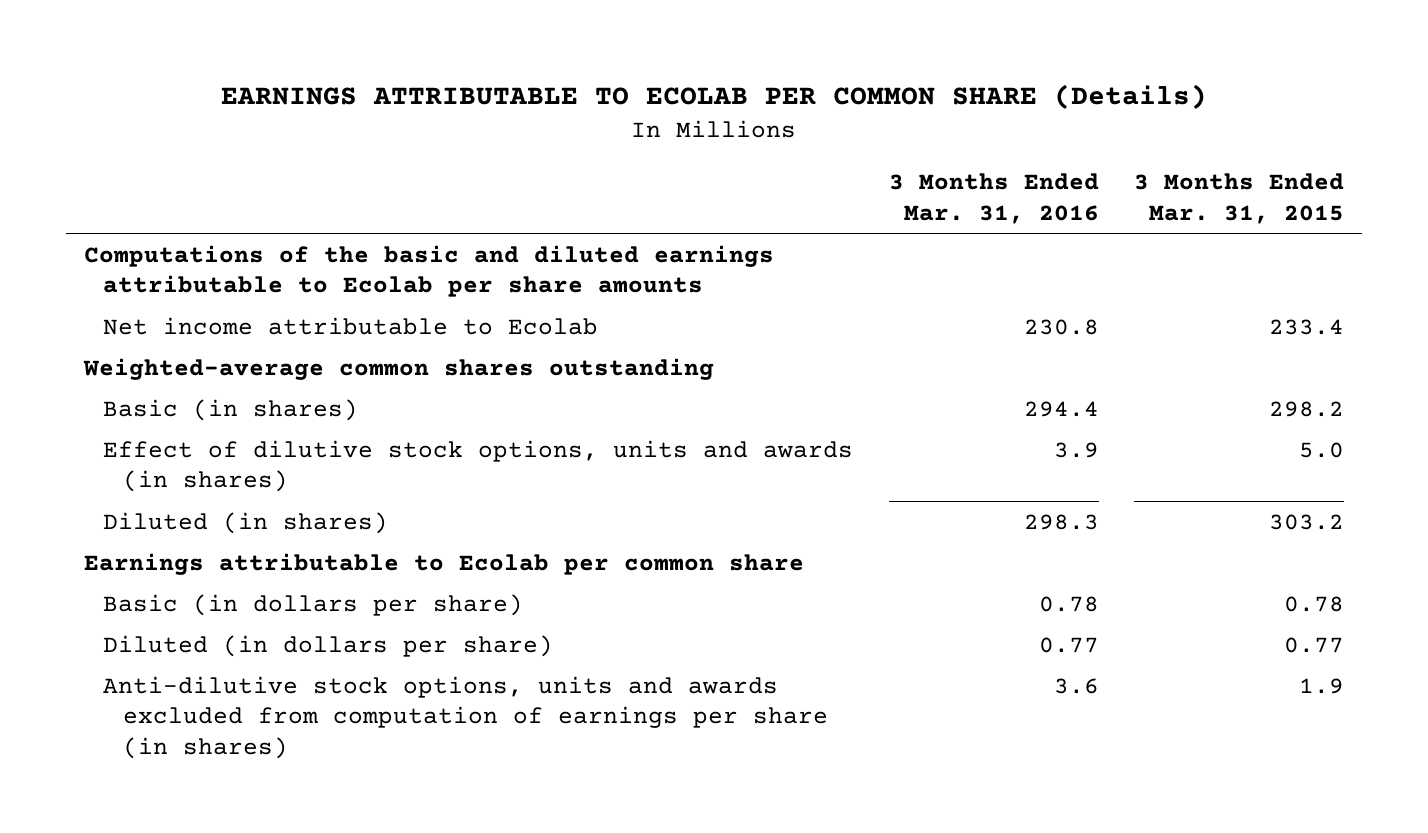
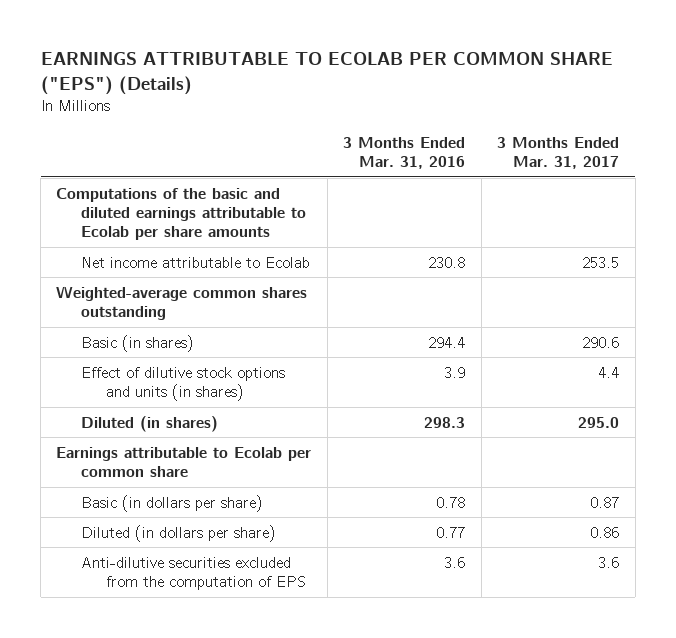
[220,84,1207,110] EARNINGS ATTRIBUTABLE TO ECOLAB PER COMMON SHARE (Details) -> [40,52,613,95] EARNINGS ATTRIBUTABLE TO ECOLAB PER COMMON SHARE ("EPS") (Details)
[1134,173,1345,225] 3 Months Ended Mar. 31, 2015 -> none
none -> [497,136,620,169] 3 Months Ended Mar. 31, 2017
[103,439,854,493] Effect of dilutive stock options, units and awards (in shares) -> [81,366,286,401] Effect of dilutive stock options and units (in shares)
[103,675,829,759] Anti-dilutive stock options, units and awards excluded from computation of earnings per share (in shares) -> [81,556,307,590] Anti-dilutive securities excluded from the computation of EPS

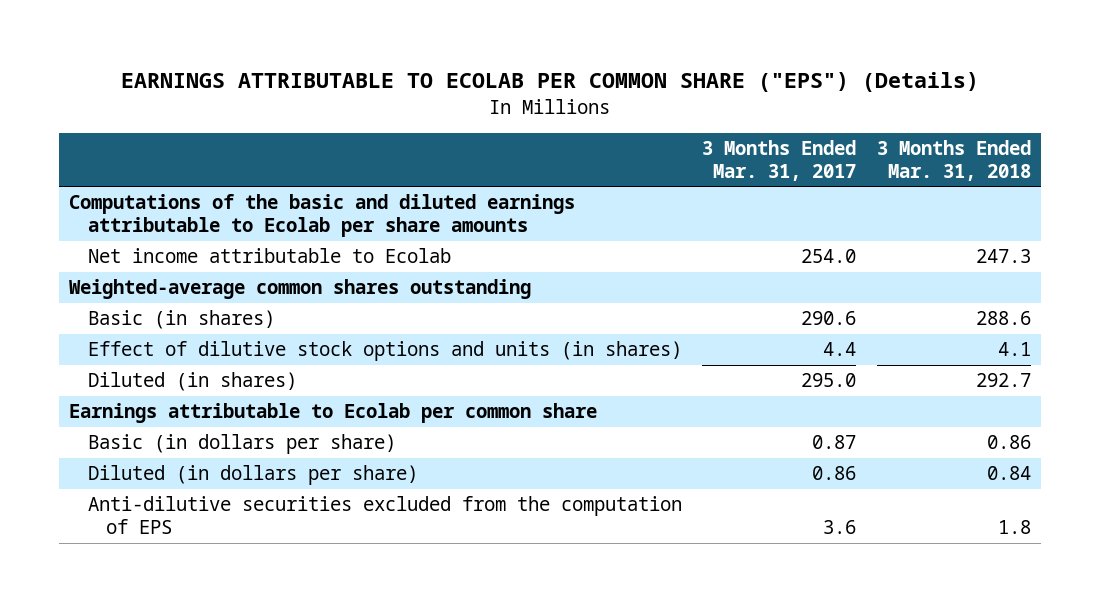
[343,136,466,169] 3 Months Ended Mar. 31, 2016 -> none
none -> [876,139,1031,181] 3 Months Ended Mar. 31, 2018
[582,256,620,268] 253.5 -> [801,249,857,264] 254.0

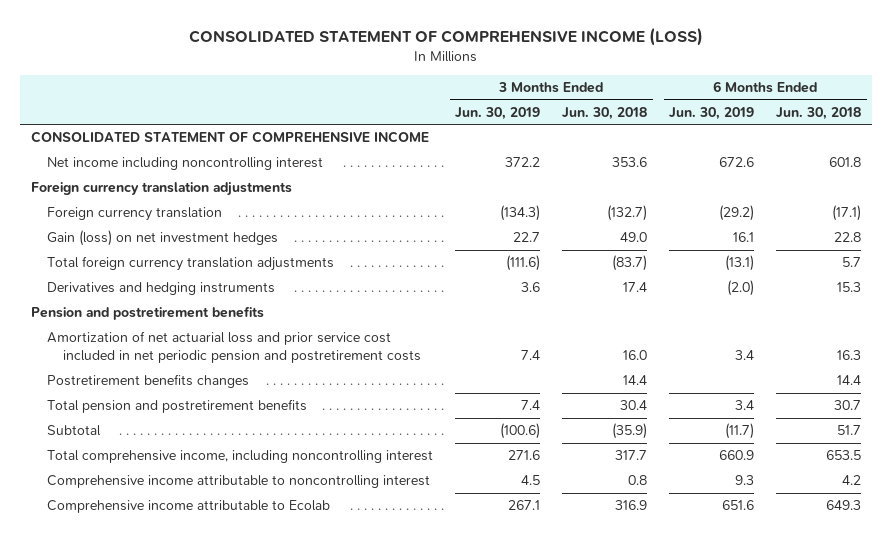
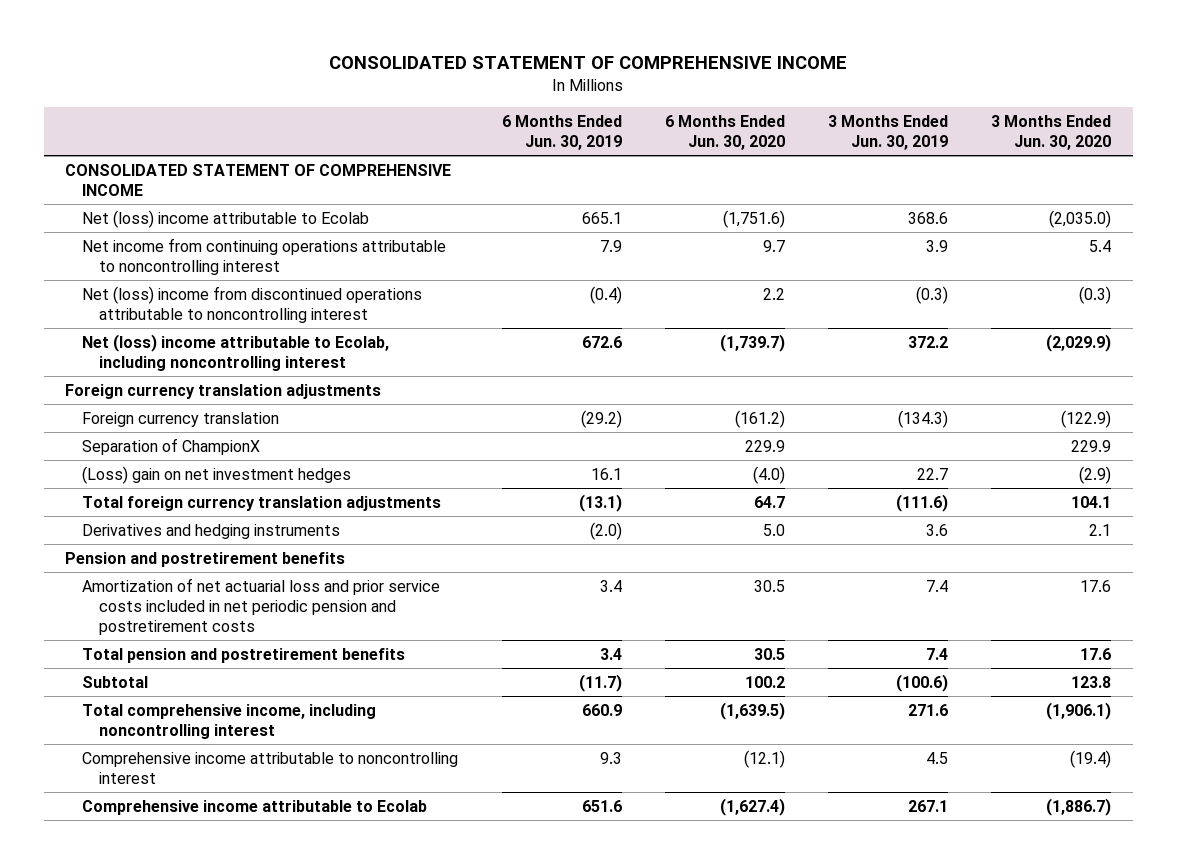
[189,27,704,46] CONSOLIDATED STATEMENT OF COMPREHENSIVE INCOME (LOSS) -> [329,56,848,70] CONSOLIDATED STATEMENT OF COMPREHENSIVE INCOME
[562,106,648,120] Jun. 30, 2018 -> none
[776,106,862,120] Jun. 30, 2018 -> none
none -> [664,114,785,150] 6 Months Ended Jun. 30, 2020
none -> [991,114,1112,150] 3 Months Ended Jun. 30, 2020
none -> [82,209,370,228] Net (loss) income attributable to Ecolab
none -> [82,237,447,275] Net income from continuing operations attributable to noncontrolling interest
none -> [82,285,423,323] Net (loss) income from discontinued operations attributable to noncontrolling interest
[46,157,323,171] Net income including noncontrolling interest -> [82,333,390,371] Net (loss) income attributable to Ecolab, including noncontrolling interest
none -> [82,437,261,455] Separation of ChampionX
[46,230,278,247] Gain (loss) on net investment hedges -> [82,465,352,484] (Loss) gain on net investment hedges
[46,374,249,389] Postretirement benefits changes -> none
[46,331,422,364] Amortization of net actuarial loss and prior service cost included in net periodic pension and postretirement costs -> [82,577,441,635] Amortization of net actuarial loss and prior service costs included in net periodic pension and postretirement costs

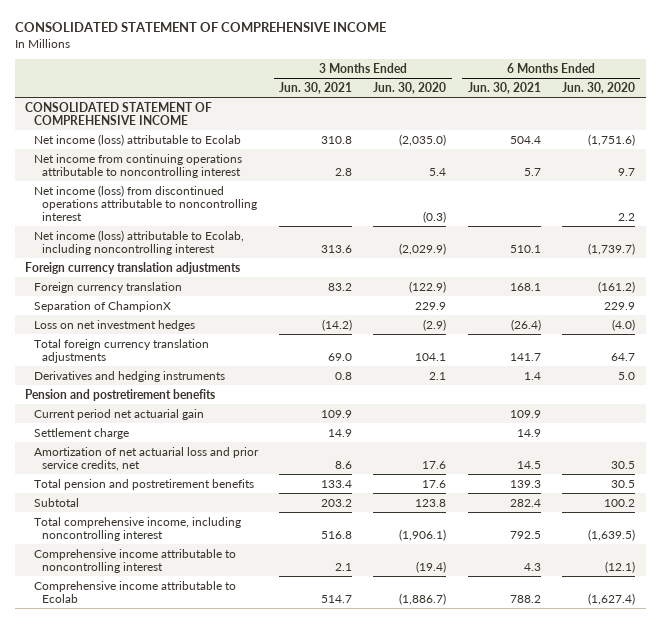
[501,114,622,150] 6 Months Ended Jun. 30, 2019 -> none
[828,114,949,150] 3 Months Ended Jun. 30, 2019 -> none
none -> [278,81,352,94] Jun. 30, 2021
none -> [467,81,541,94] Jun. 30, 2021
[82,209,370,228] Net (loss) income attributable to Ecolab -> [33,133,241,146] Net income (loss) attributable to Ecolab
[82,285,423,323] Net (loss) income from discontinued operations attributable to noncontrolling interest -> [33,184,257,221] Net income (loss) from discontinued operations attributable to noncontrolling interest
[82,333,390,371] Net (loss) income attributable to Ecolab, including noncontrolling interest -> [33,229,244,255] Net income (loss) attributable to Ecolab, including noncontrolling interest
[82,465,352,484] (Loss) gain on net investment hedges -> [33,319,195,331] Loss on net investment hedges
none -> [33,408,204,420] Current period net actuarial gain
none -> [33,427,129,439] Settlement charge
[82,577,441,635] Amortization of net actuarial loss and prior service costs included in net periodic pension and postretirement costs -> [33,446,259,471] Amortization of net actuarial loss and prior service credits, net

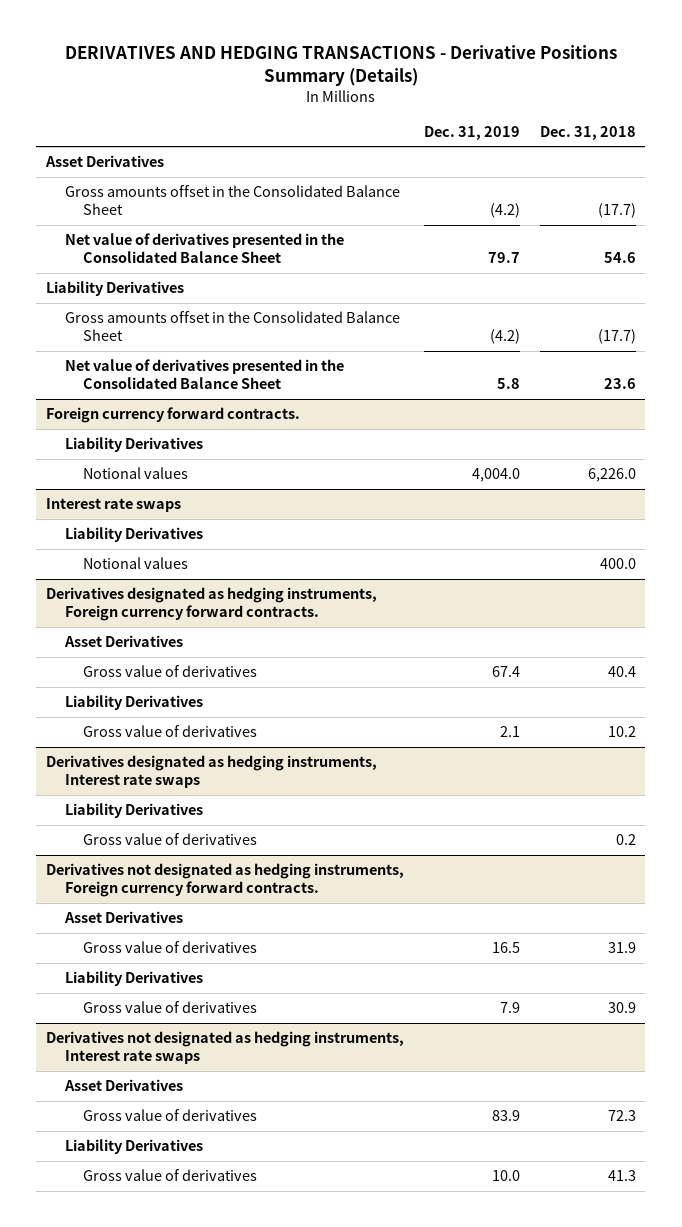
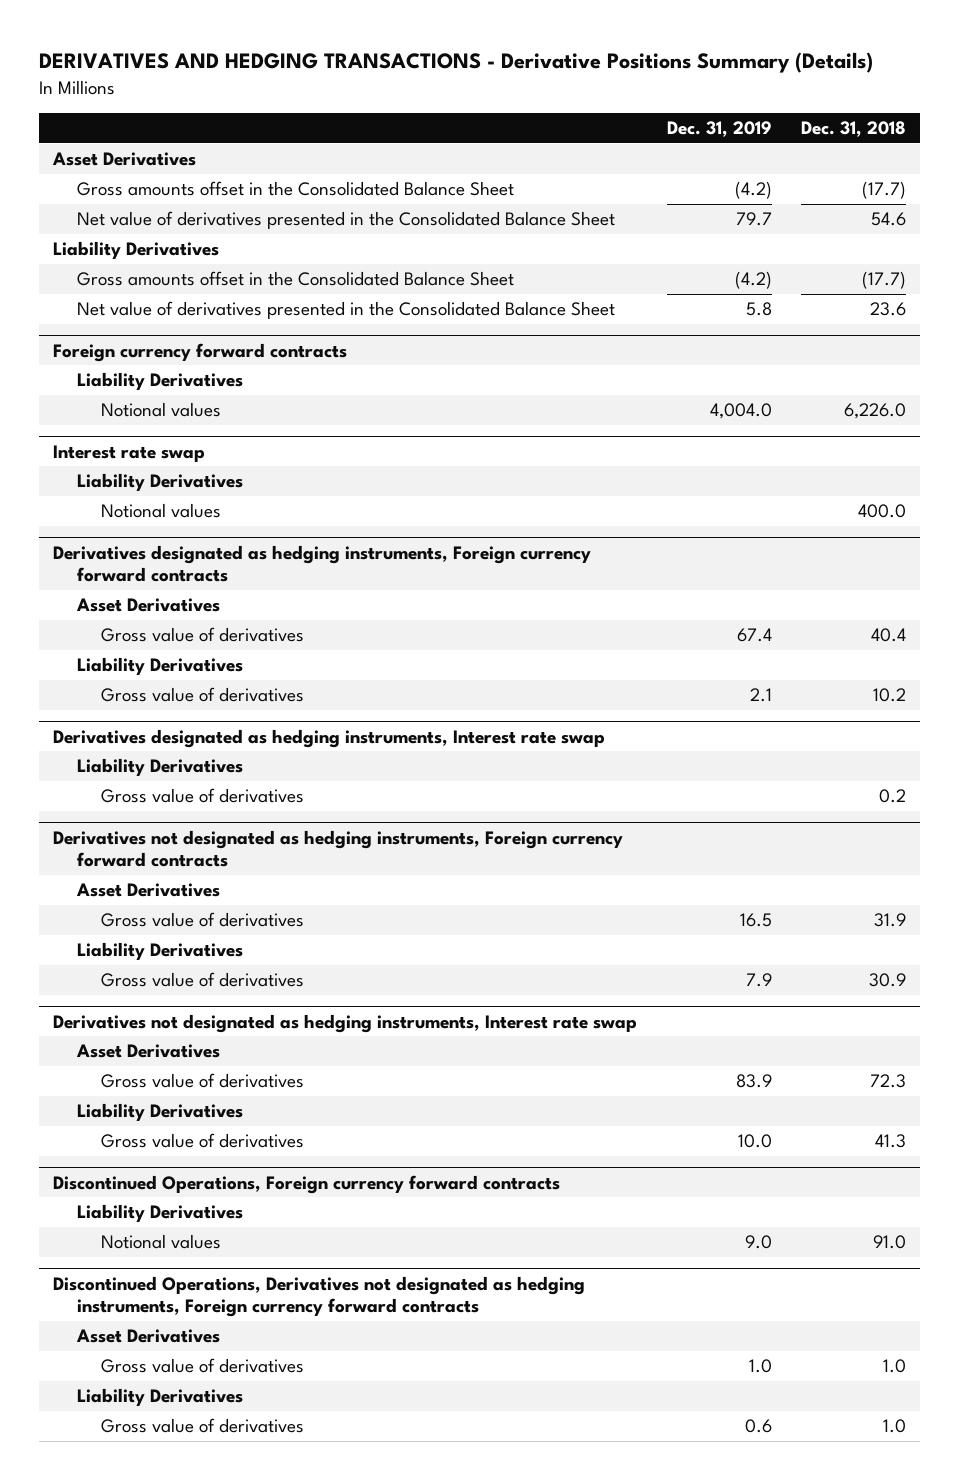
[46,407,301,424] Foreign currency forward contracts. -> [53,342,348,362] Foreign currency forward contracts
[46,498,182,513] Interest rate swaps -> [53,444,206,462] Interest rate swap
[46,587,378,622] Derivatives designated as hedging instruments, Foreign currency forward contracts. -> [53,544,592,583] Derivatives designated as hedging instruments, Foreign currency forward contracts
[46,755,378,789] Derivatives designated as hedging instruments, Interest rate swaps -> [53,728,606,748] Derivatives designated as hedging instruments, Interest rate swap
[46,863,405,898] Derivatives not designated as hedging instruments, Foreign currency forward contracts. -> [53,829,624,868] Derivatives not designated as hedging instruments, Foreign currency forward contracts
[46,1031,405,1065] Derivatives not designated as hedging instruments, Interest rate swaps -> [53,1013,638,1033] Derivatives not designated as hedging instruments, Interest rate swap
none -> [53,1174,561,1194] Discontinued Operations, Foreign currency forward contracts
none -> [77,1204,244,1223] Liability Derivatives
none -> [100,1234,221,1250] Notional values
none -> [53,1275,586,1318] Discontinued Operations, Derivatives not designated as hedging instruments, Foreign currency forward contracts
none -> [76,1329,221,1344] Asset Derivatives
none -> [100,1358,304,1374] Gross value of derivatives
none -> [77,1388,244,1407] Liability Derivatives
none -> [100,1418,304,1434] Gross value of derivatives

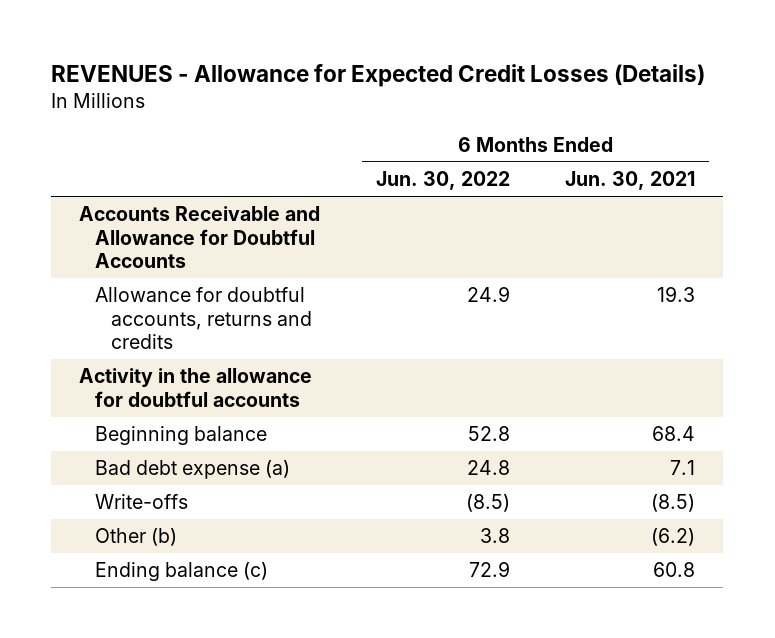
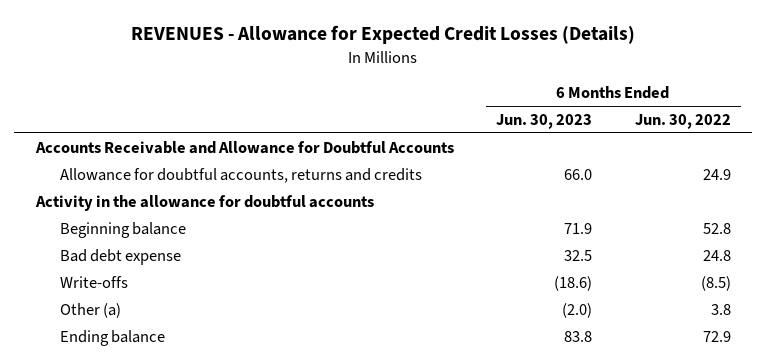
[565,171,696,191] Jun. 30, 2021 -> none
none -> [496,113,593,129] Jun. 30, 2023
[95,460,291,480] Bad debt expense (a) -> [60,248,182,265] Bad debt expense
[95,528,178,547] Other (b) -> [60,302,122,318] Other (a)
[95,562,269,582] Ending balance (c) -> [60,329,166,346] Ending balance

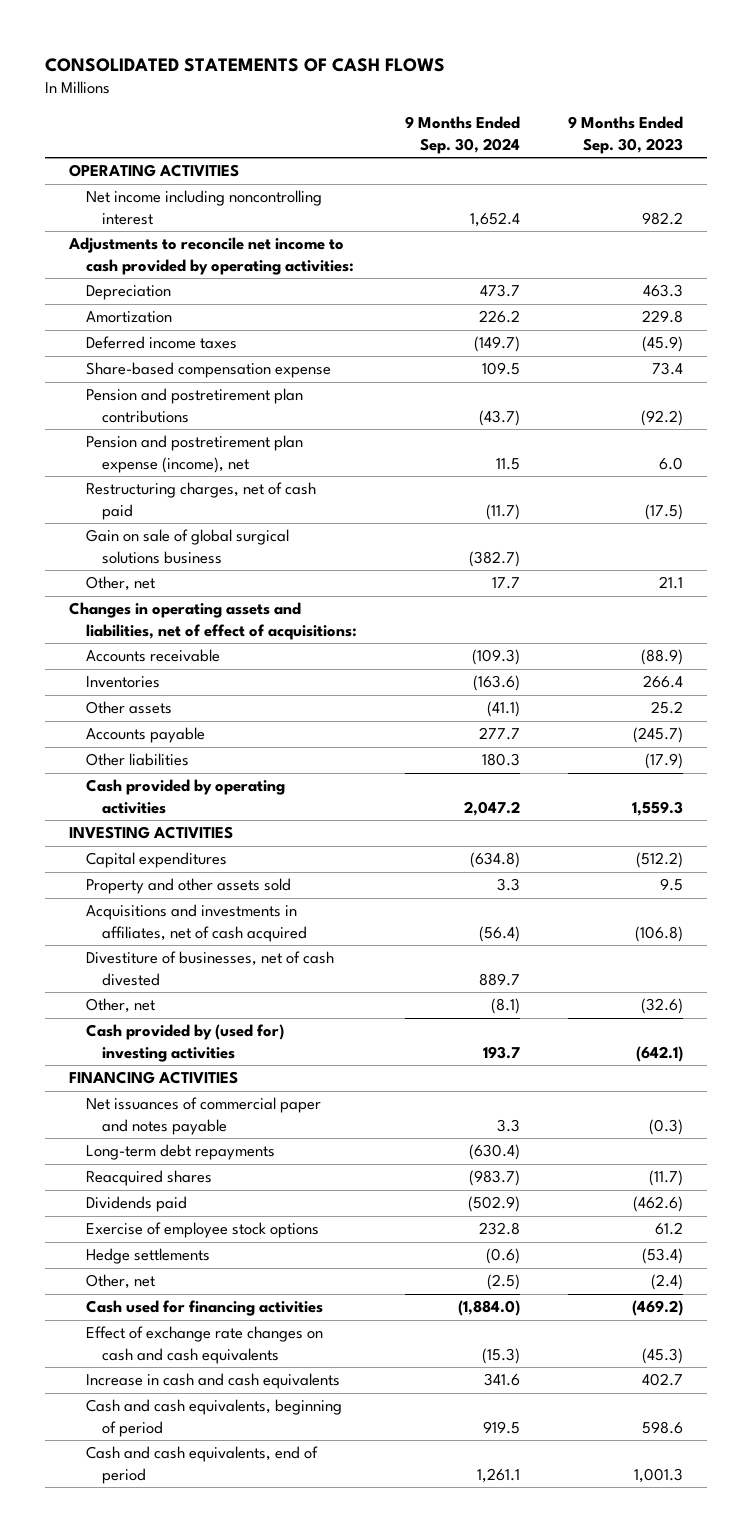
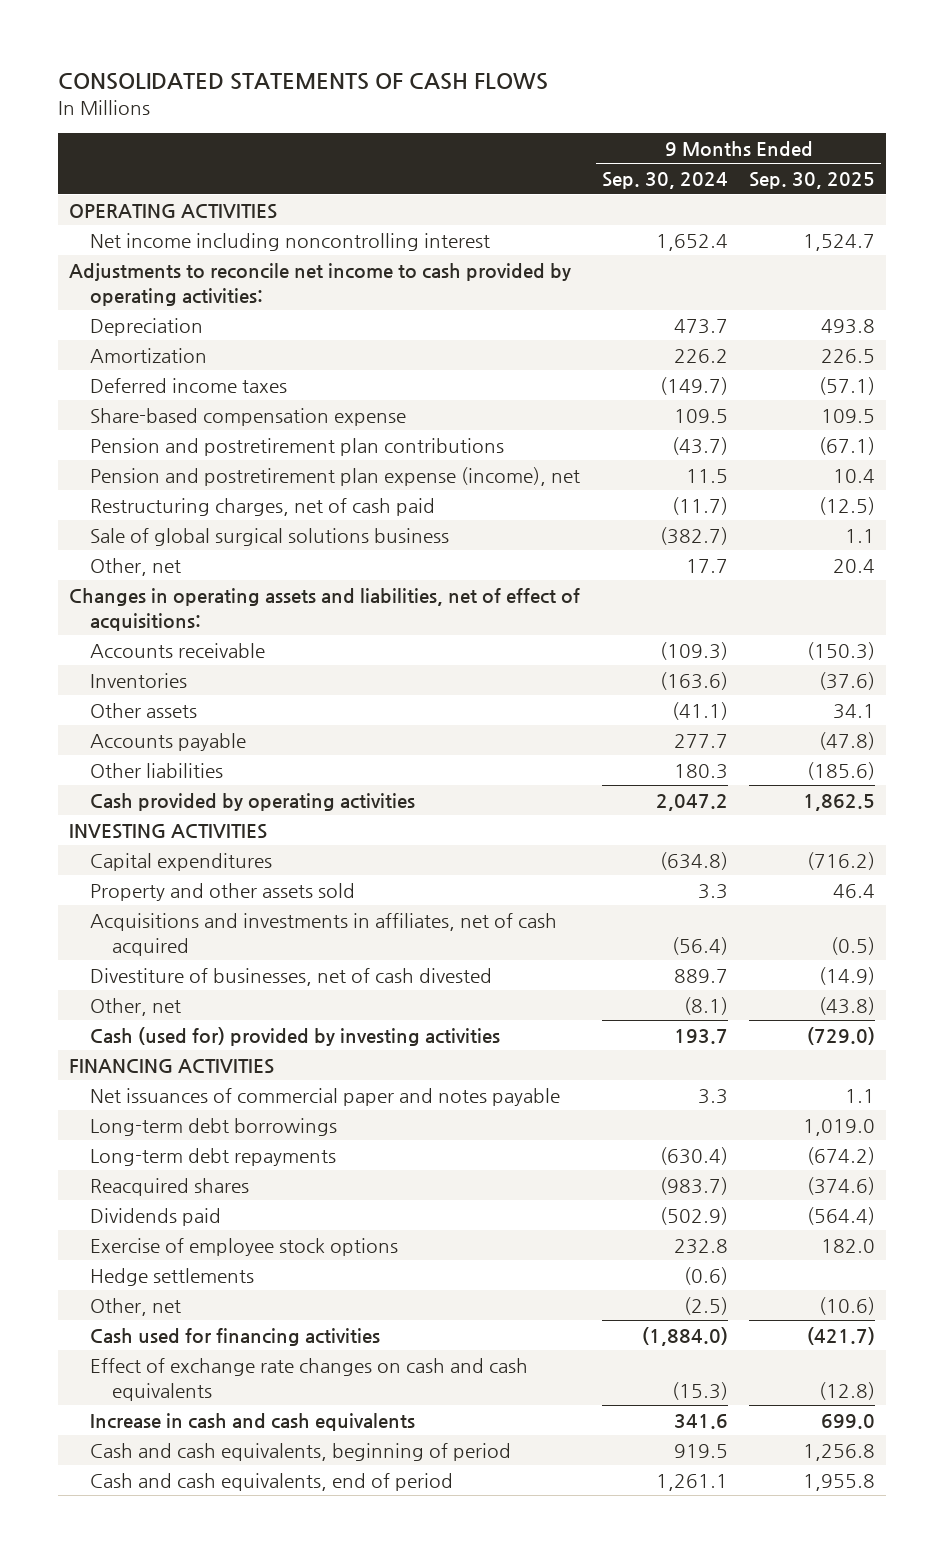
[568,116,684,154] 9 Months Ended Sep. 30, 2023 -> none
none -> [749,172,876,190] Sep. 30, 2025
[85,529,289,565] Gain on sale of global surgical solutions business -> [90,527,450,546] Sale of global surgical solutions business
[85,1024,284,1063] Cash provided by (used for) investing activities -> [90,1026,501,1046] Cash (used for) provided by investing activities
none -> [90,1117,338,1136] Long-term debt borrowings

